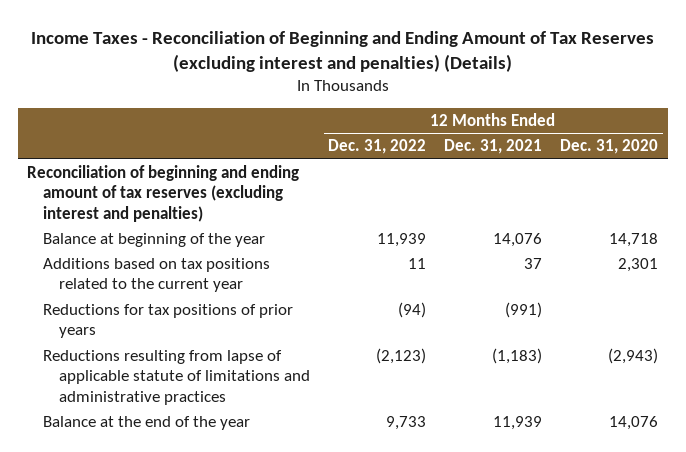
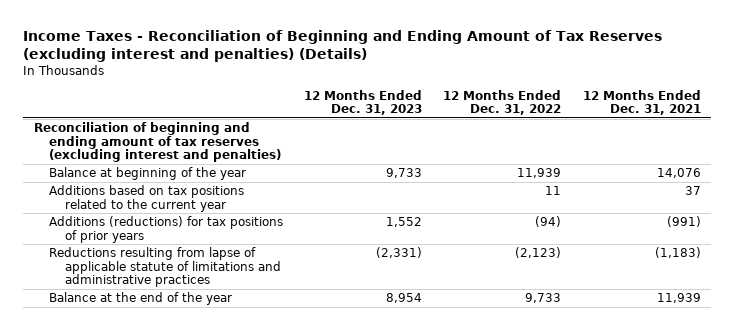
[560,139,659,155] Dec. 31, 2020 -> none
none -> [304,89,423,116] 12 Months Ended Dec. 31, 2023
[43,304,294,339] Reductions for tax positions of prior years -> [49,216,284,243] Additions (reductions) for tax positions of prior years

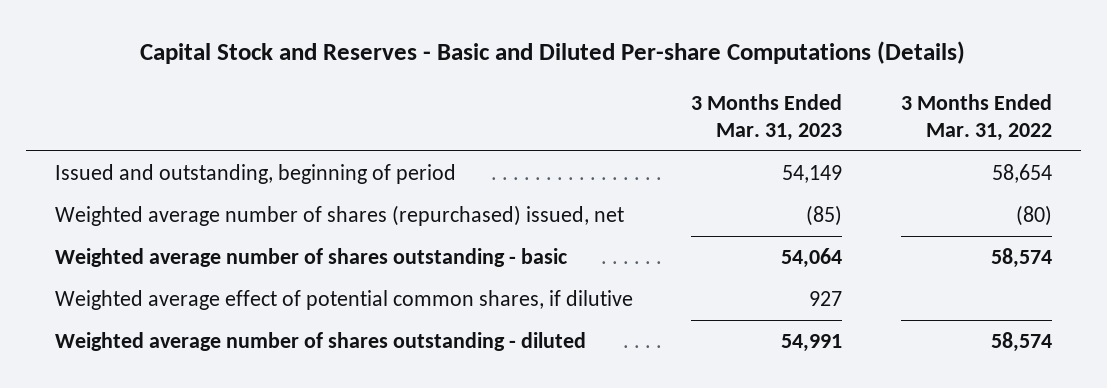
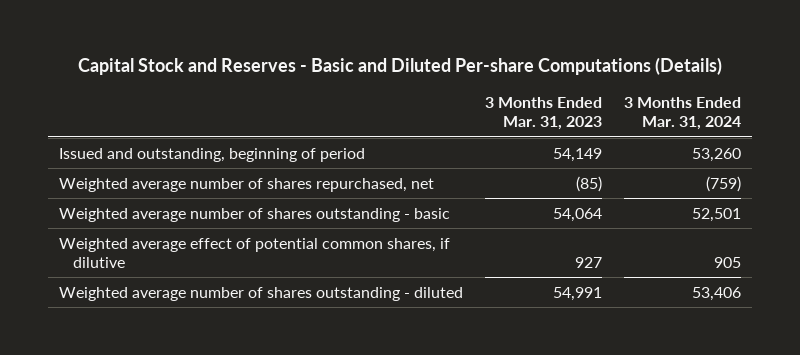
[900,93,1052,141] 3 Months Ended Mar. 31, 2022 -> none
none -> [623,97,741,131] 3 Months Ended Mar. 31, 2024
[55,205,625,227] Weighted average number of shares (repurchased) issued, net -> [59,177,435,192] Weighted average number of shares repurchased, net

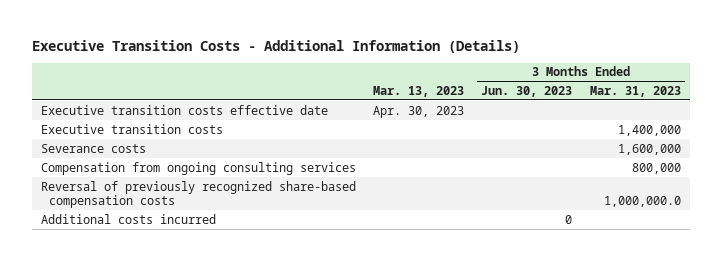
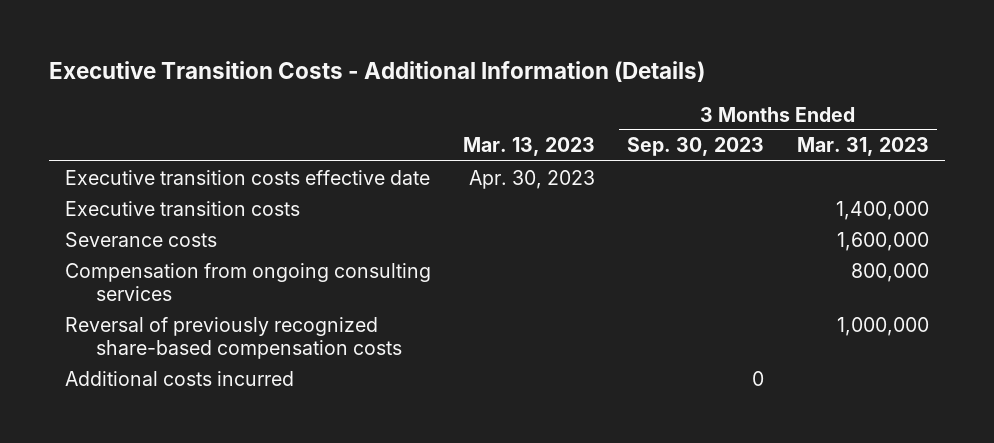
[481,85,573,97] Jun. 30, 2023 -> none
none -> [627,137,765,157] Sep. 30, 2023
[603,196,681,208] 1,000,000.0 -> [836,316,929,336] 1,000,000

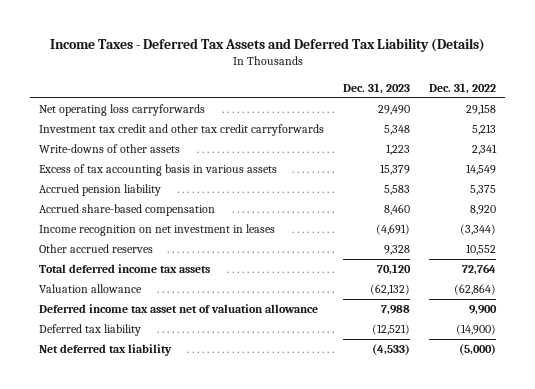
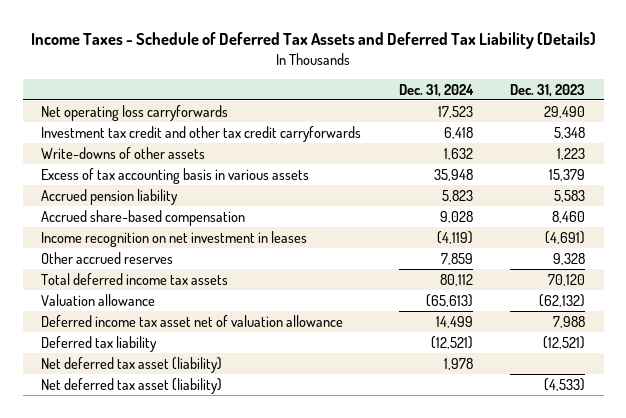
[49,37,485,52] Income Taxes - Deferred Tax Assets and Deferred Tax Liability (Details) -> [31,32,597,50] Income Taxes - Schedule of Deferred Tax Assets and Deferred Tax Liability (Details)
[428,82,496,94] Dec. 31, 2022 -> none
none -> [398,83,474,97] Dec. 31, 2024
none -> [41,356,223,373] Net deferred tax asset (liability)
[39,344,173,357] Net deferred tax liability -> [41,377,223,394] Net deferred tax asset (liability)

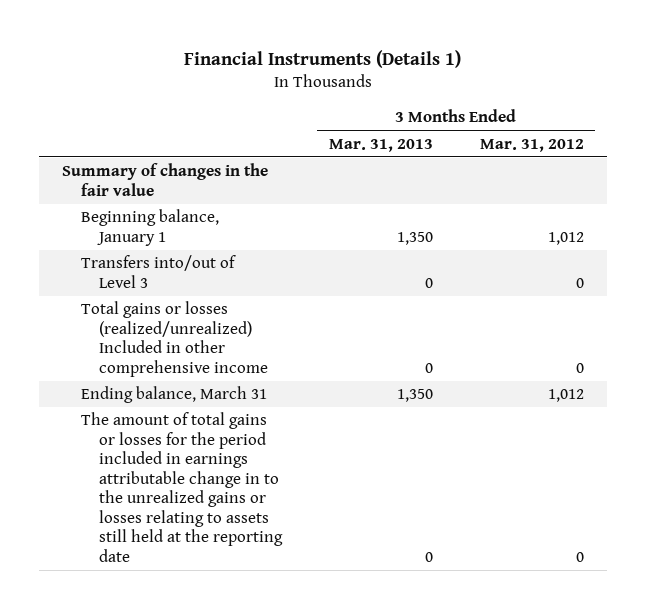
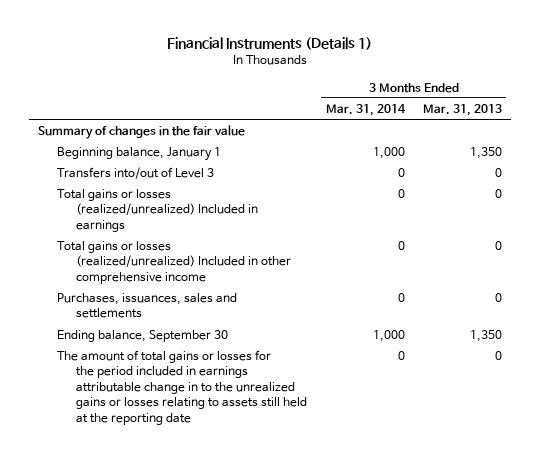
[479,138,584,152] Mar. 31, 2012 -> none
none -> [325,104,406,117] Mar. 31, 2014
none -> [57,189,259,232] Total gains or losses (realized/unrealized) Included in earnings
none -> [57,293,238,319] Purchases, issuances, sales and settlements
[80,386,267,404] Ending balance, March 31 -> [57,330,229,343] Ending balance, September 30

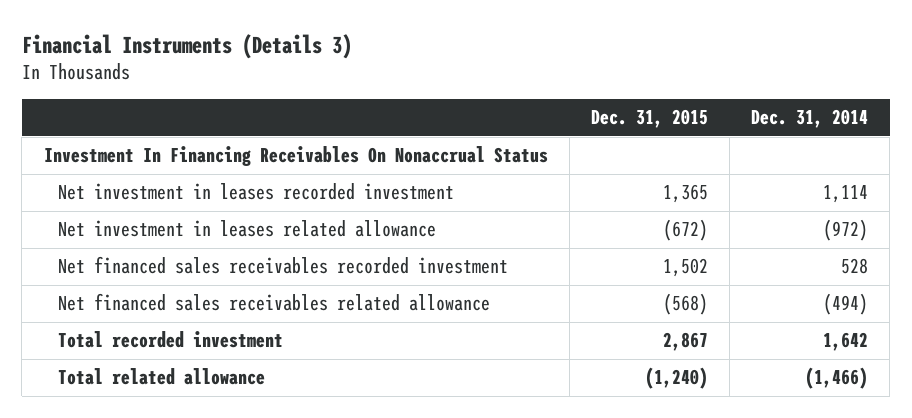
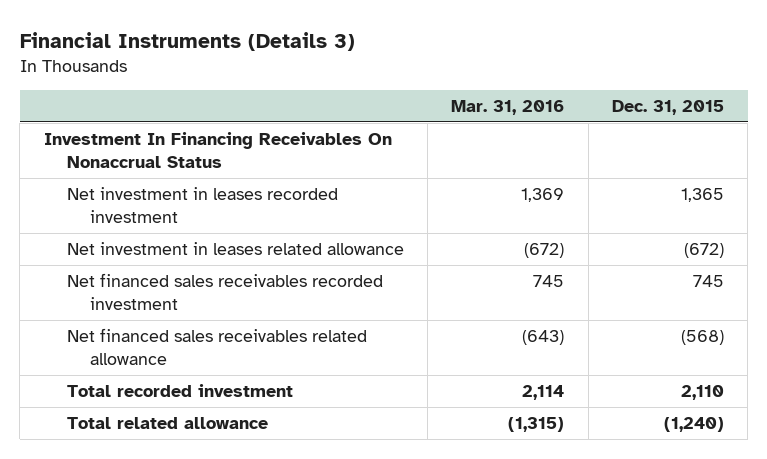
[751,109,869,129] Dec. 31, 2014 -> none
none -> [451,99,565,115] Mar. 31, 2016
[662,258,708,278] 1,502 -> [692,275,724,288] 745
[662,332,708,352] 2,867 -> [680,385,724,401] 2,110

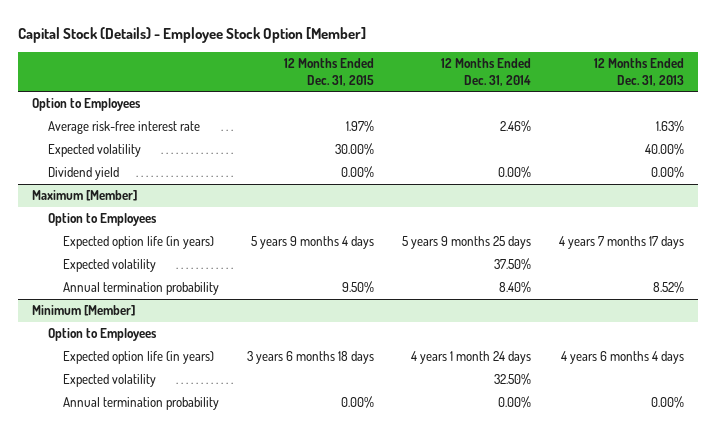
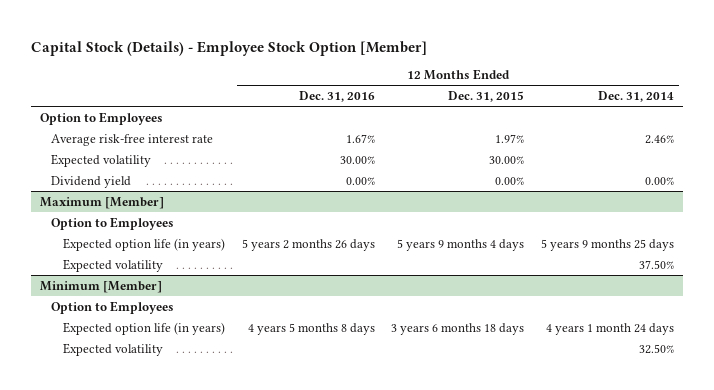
[594,57,685,86] 12 Months Ended Dec. 31, 2013 -> none
none -> [298,91,375,103] Dec. 31, 2016
[63,282,220,296] Annual termination probability -> none
[63,397,220,411] Annual termination probability -> none

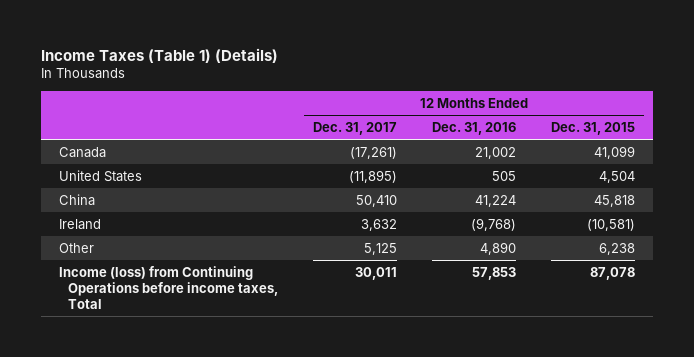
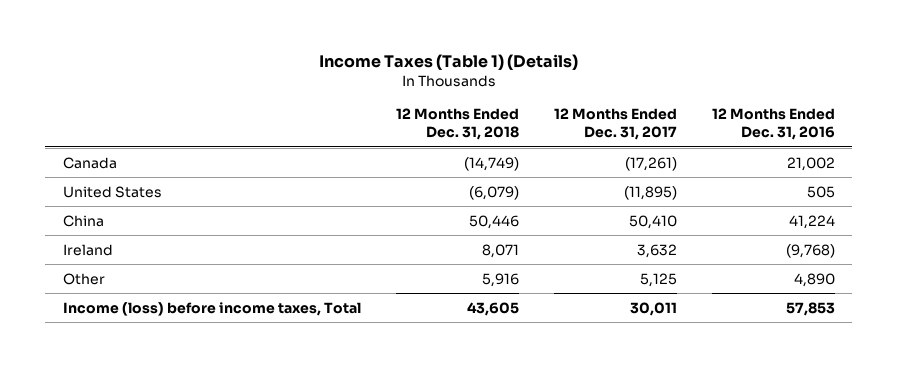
[551,121,636,135] Dec. 31, 2015 -> none
none -> [395,108,519,141] 12 Months Ended Dec. 31, 2018
[58,265,278,309] Income (loss) from Continuing Operations before income taxes, Total -> [62,301,361,316] Income (loss) before income taxes, Total

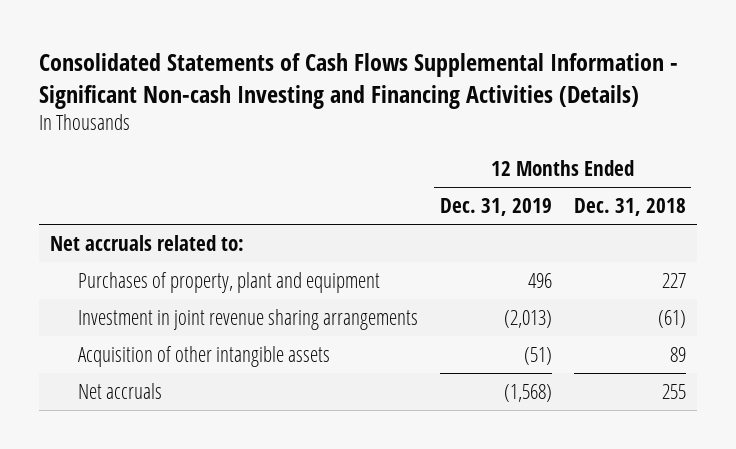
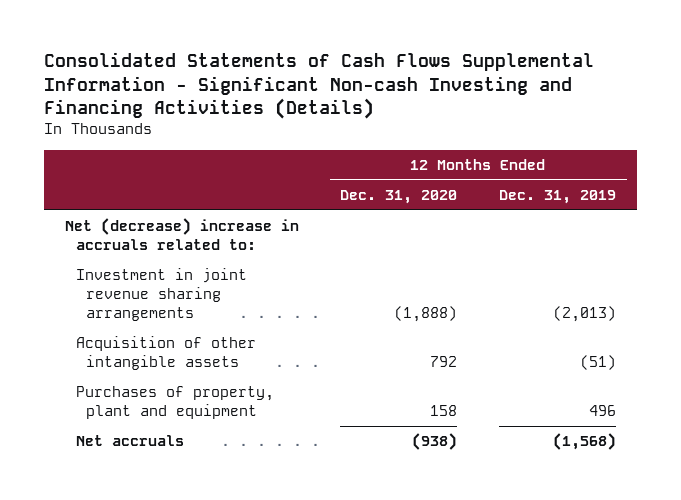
[573,198,686,217] Dec. 31, 2018 -> none
none -> [340,189,458,204] Dec. 31, 2020
[50,234,245,251] Net accruals related to: -> [64,218,299,251] Net (decrease) increase in accruals related to:
[77,271,380,293] Purchases of property, plant and equipment -> [75,386,274,420] Purchases of property, plant and equipment

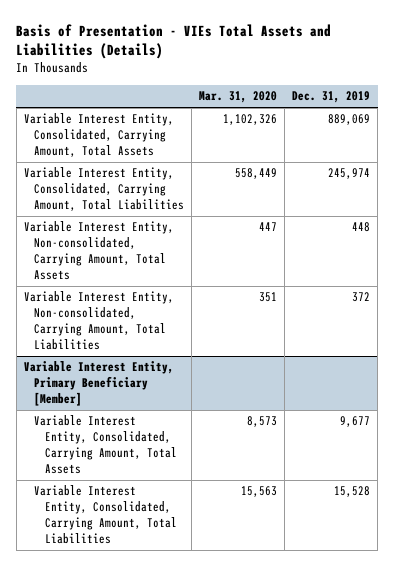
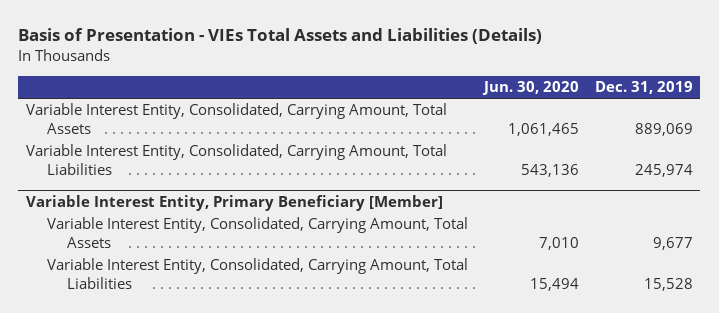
[199,91,278,104] Mar. 31, 2020 -> none
none -> [481,81,579,96] Jun. 30, 2020
[23,221,174,281] Variable Interest Entity, Non-consolidated, Carrying Amount, Total Assets -> none
[23,291,174,351] Variable Interest Entity, Non-consolidated, Carrying Amount, Total Liabilities -> none

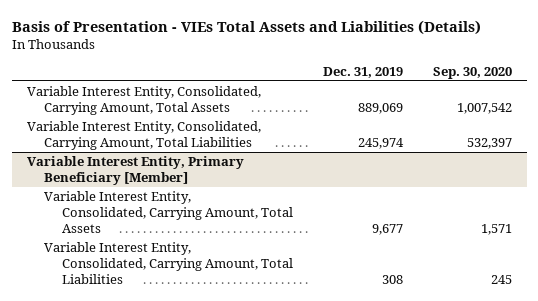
[481,81,579,96] Jun. 30, 2020 -> none
none -> [432,66,512,79] Sep. 30, 2020
[643,277,693,291] 15,528 -> [381,274,403,284] 308

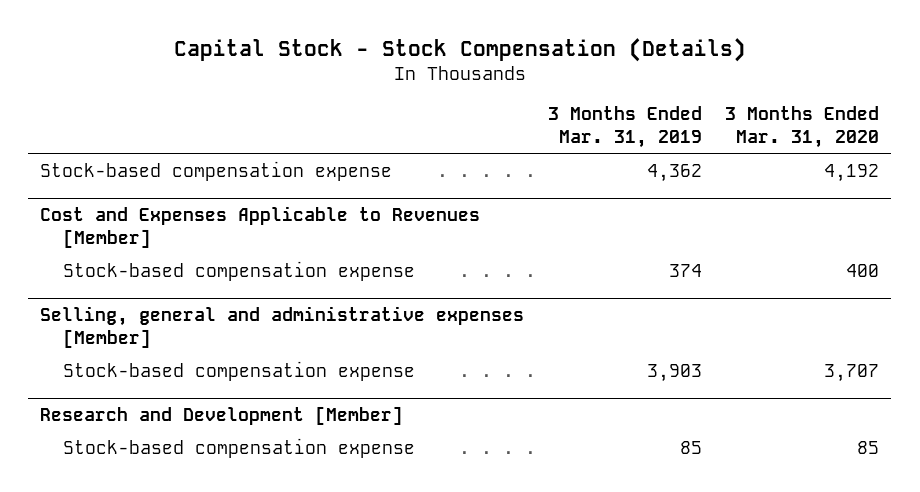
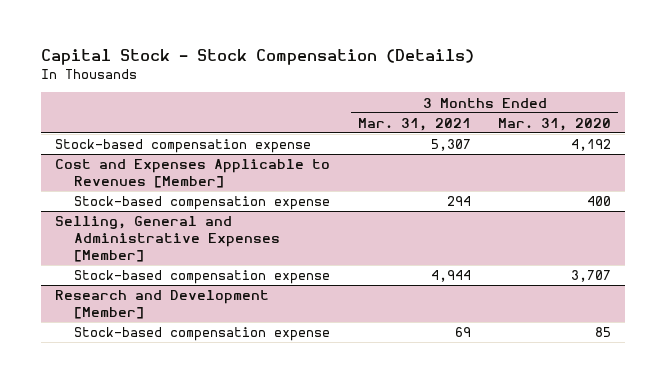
[547,106,702,149] 3 Months Ended Mar. 31, 2019 -> none
none -> [357,117,471,131] Mar. 31, 2021
[40,306,525,349] Selling, general and administrative expenses [Member] -> [54,216,281,262] Selling, General and Administrative Expenses [Member]

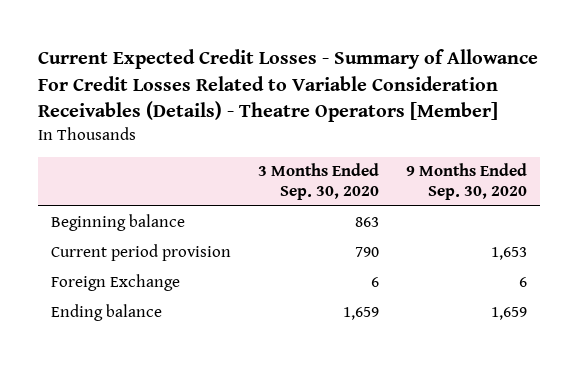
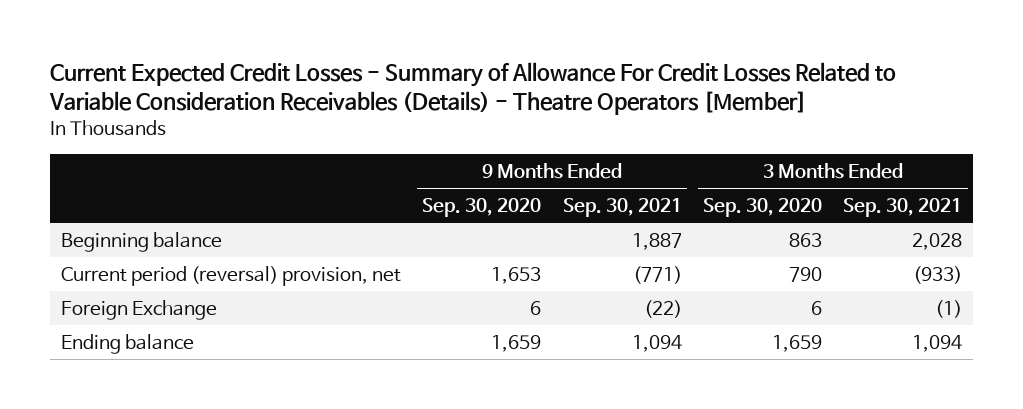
none -> [562,198,682,218] Sep. 30, 2021
none -> [843,198,963,218] Sep. 30, 2021
[51,243,232,261] Current period provision -> [60,265,401,286] Current period (reversal) provision, net

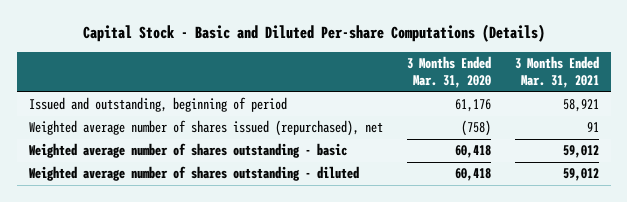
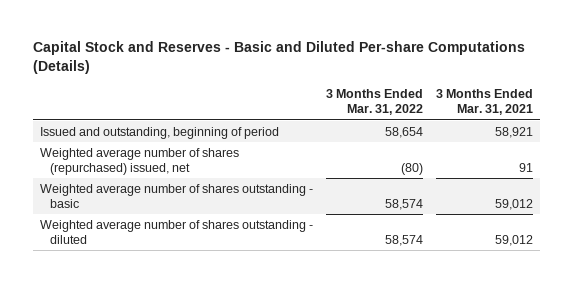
[82,24,545,43] Capital Stock - Basic and Diluted Per-share Computations (Details) -> [32,41,525,75] Capital Stock and Reserves - Basic and Diluted Per-share Computations (Details)
[406,56,491,89] 3 Months Ended Mar. 31, 2020 -> none
none -> [325,89,423,116] 3 Months Ended Mar. 31, 2022
[28,120,383,137] Weighted average number of shares issued (repurchased), net -> [39,147,239,175] Weighted average number of shares (repurchased) issued, net

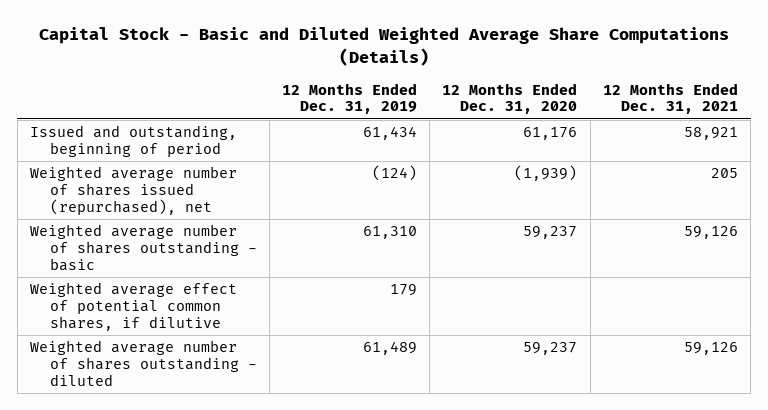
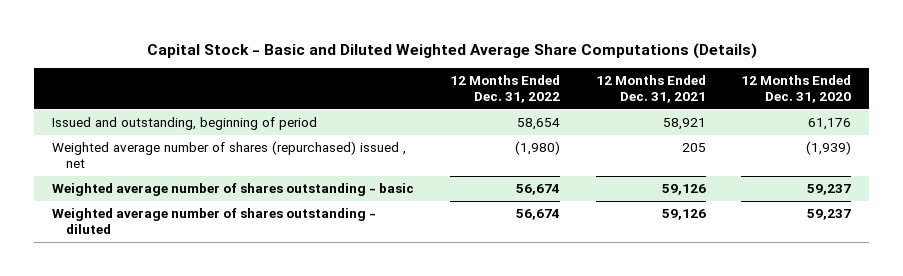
[282,82,418,115] 12 Months Ended Dec. 31, 2019 -> none
none -> [449,75,560,103] 12 Months Ended Dec. 31, 2022
[30,166,238,216] Weighted average number of shares issued (repurchased), net -> [51,141,406,168] Weighted average number of shares (repurchased) issued , net
[30,282,238,332] Weighted average effect of potential common shares, if dilutive -> none

